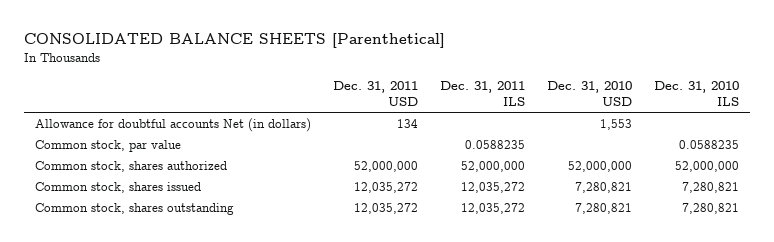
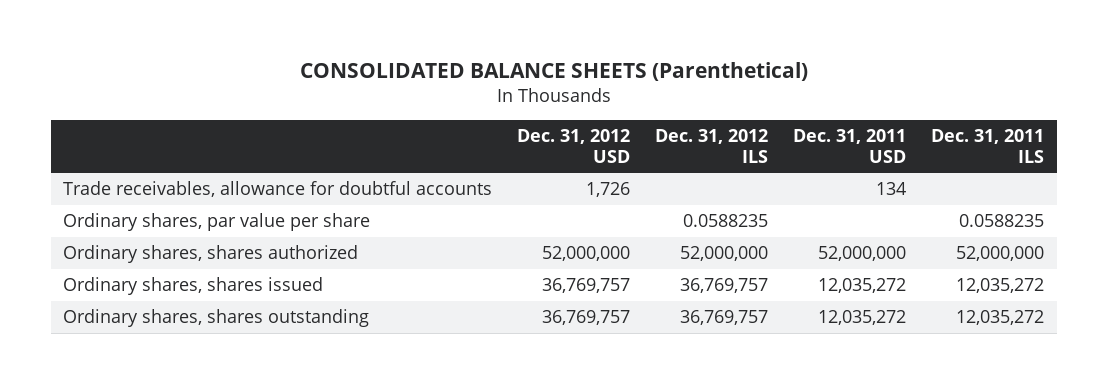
[24,33,446,49] CONSOLIDATED BALANCE SHEETS [Parenthetical] -> [299,62,808,82] CONSOLIDATED BALANCE SHEETS (Parenthetical)
[546,80,632,107] Dec. 31, 2010 USD -> none
[653,80,739,107] Dec. 31, 2010 ILS -> none
none -> [517,129,631,163] Dec. 31, 2012 USD
none -> [655,129,769,163] Dec. 31, 2012 ILS
[35,118,312,133] Allowance for doubtful accounts Net (in dollars) -> [63,181,493,198] Trade receivables, allowance for doubtful accounts
[35,140,182,153] Common stock, par value -> [63,213,371,232] Ordinary shares, par value per share
[35,161,228,173] Common stock, shares authorized -> [63,245,359,264] Ordinary shares, shares authorized
[35,182,202,194] Common stock, shares issued -> [63,277,324,296] Ordinary shares, shares issued
[35,203,235,216] Common stock, shares outstanding -> [63,309,370,328] Ordinary shares, shares outstanding

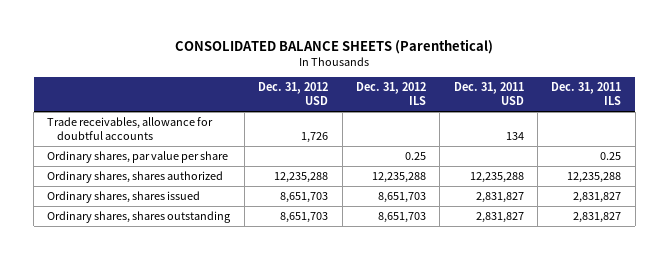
[683,214,769,228] 0.0588235 -> [404,152,426,161] 0.25
[959,214,1045,228] 0.0588235 -> [600,152,622,161] 0.25
[542,246,631,262] 52,000,000 -> [274,172,329,184] 12,235,288
[680,246,769,262] 52,000,000 -> [371,172,426,184] 12,235,288
[818,246,907,262] 52,000,000 -> [469,172,524,184] 12,235,288
[956,246,1045,262] 52,000,000 -> [567,172,622,184] 12,235,288
[542,278,631,294] 36,769,757 -> [280,192,329,204] 8,651,703
[680,278,769,294] 36,769,757 -> [377,192,426,204] 8,651,703
[818,278,907,294] 12,035,272 -> [475,192,524,204] 2,831,827
[956,278,1045,294] 12,035,272 -> [573,192,622,204] 2,831,827
[542,310,631,326] 36,769,757 -> [280,212,329,224] 8,651,703
[680,310,769,326] 36,769,757 -> [377,212,426,224] 8,651,703
[818,310,907,326] 12,035,272 -> [475,212,524,224] 2,831,827
[956,310,1045,326] 12,035,272 -> [573,212,622,224] 2,831,827

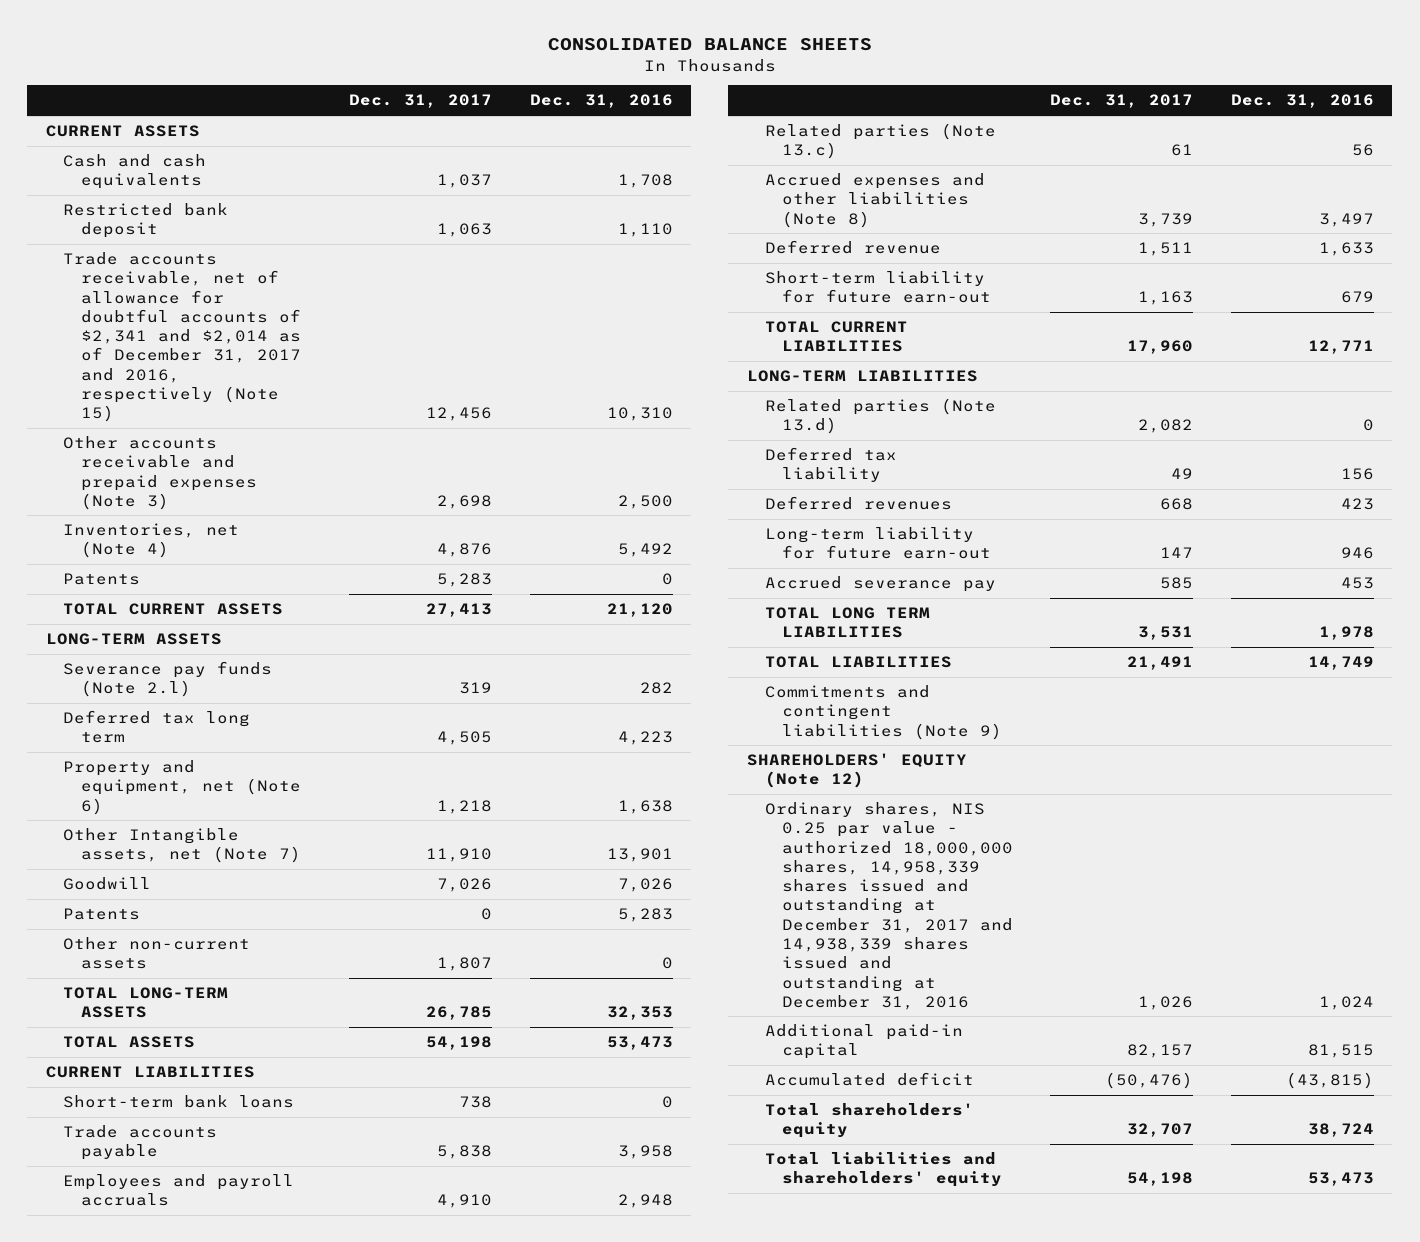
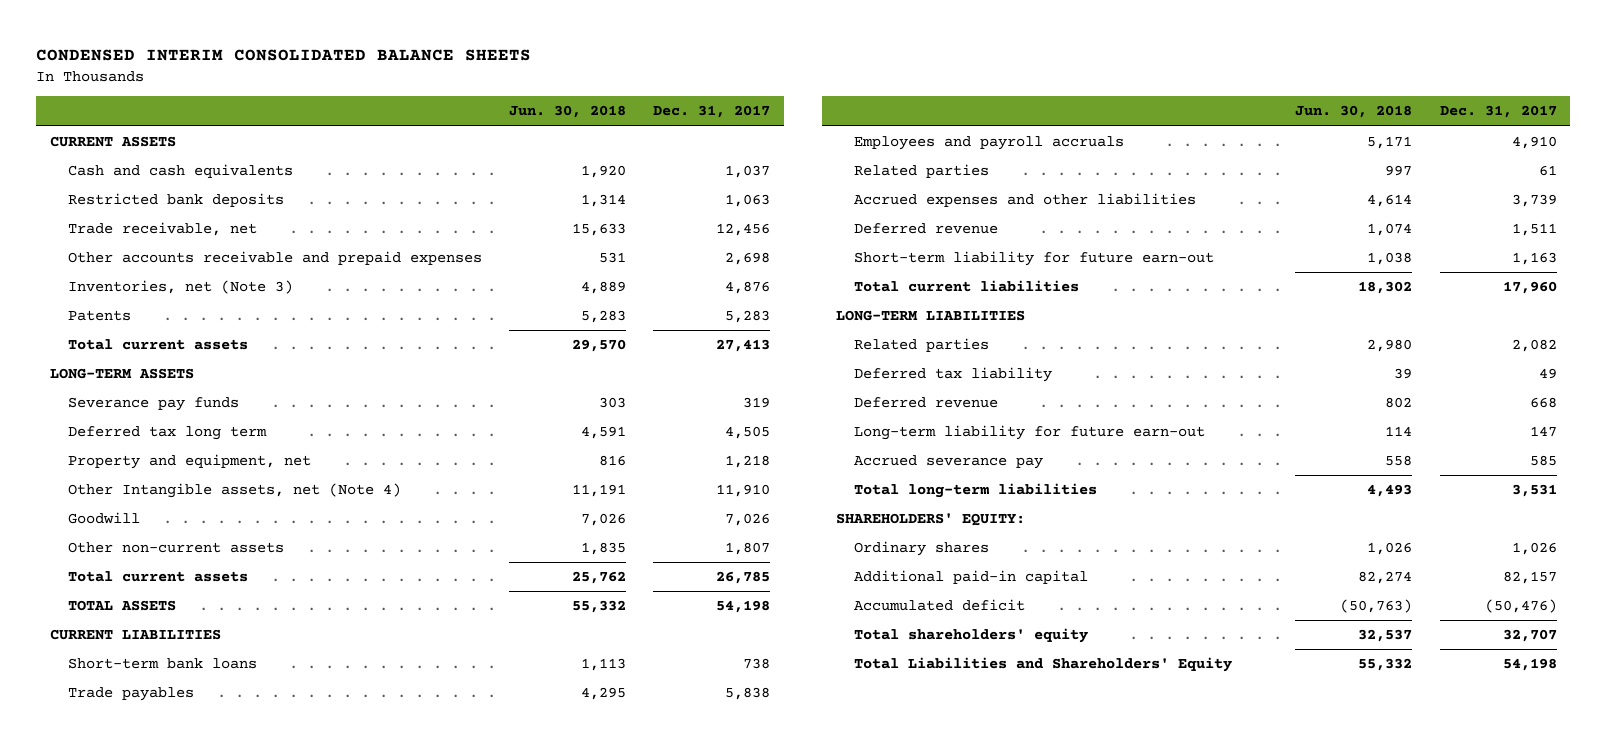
[547,38,872,52] CONSOLIDATED BALANCE SHEETS -> [35,48,531,61] CONDENSED INTERIM CONSOLIDATED BALANCE SHEETS
[529,94,673,109] Dec. 31, 2016 -> none
none -> [509,105,627,119] Jun. 30, 2018
[63,203,229,239] Restricted bank deposit -> [68,193,285,208] Restricted bank deposits
[63,252,301,423] Trade accounts receivable, net of allowance for doubtful accounts of $2,341 and $2,014 as of December 31, 2017 and 2016, respectively (Note 15) -> [68,222,258,237] Trade receivable, net
[63,436,257,510] Other accounts receivable and prepaid expenses (Note 3) -> [68,251,483,266] Other accounts receivable and prepaid expenses
[63,523,240,559] Inventories, net (Note 4) -> [68,280,294,295] Inventories, net (Note 3)
[63,603,284,616] TOTAL CURRENT ASSETS -> [68,339,249,351] Total current assets
[63,661,273,698] Severance pay funds (Note 2.l) -> [68,397,240,412] Severance pay funds
[63,760,301,815] Property and equipment, net (Note 6) -> [68,454,312,470] Property and equipment, net
[63,828,301,864] Other Intangible assets, net (Note 7) -> [68,483,402,499] Other Intangible assets, net (Note 4)
[63,908,141,921] Patents -> none
[63,987,229,1019] TOTAL LONG-TERM ASSETS -> [68,571,249,583] Total current assets
[63,1125,218,1161] Trade accounts payable -> [68,687,195,702] Trade payables
[764,123,996,160] Related parties (Note 13.c) -> [854,164,990,179] Related parties
[764,173,985,228] Accrued expenses and other liabilities (Note 8) -> [854,193,1197,208] Accrued expenses and other liabilities
[764,321,908,353] TOTAL CURRENT LIABILITIES -> [854,280,1080,293] Total current liabilities
[764,398,996,435] Related parties (Note 13.d) -> [854,338,990,353] Related parties
[764,496,952,511] Deferred revenues -> [854,397,999,409] Deferred revenue
[764,656,952,669] TOTAL LIABILITIES -> none
[764,685,1003,740] Commitments and contingent liabilities (Note 9) -> none
[764,607,930,639] TOTAL LONG TERM LIABILITIES -> [854,483,1098,499] Total long-term liabilities
[747,753,968,789] SHAREHOLDERS' EQUITY (Note 12) -> [835,513,1025,527] SHAREHOLDERS' EQUITY:
[764,802,1014,1010] Ordinary shares, NIS 0.25 par value - authorized 18,000,000 shares, 14,958,339 shares issued and outstanding at December 31, 2017 and 14,938,339 shares issued and outstanding at December 31, 2016 -> [854,541,990,557] Ordinary shares
[764,1152,1003,1188] Total liabilities and shareholders' equity -> [854,657,1233,673] Total Liabilities and Shareholders' Equity

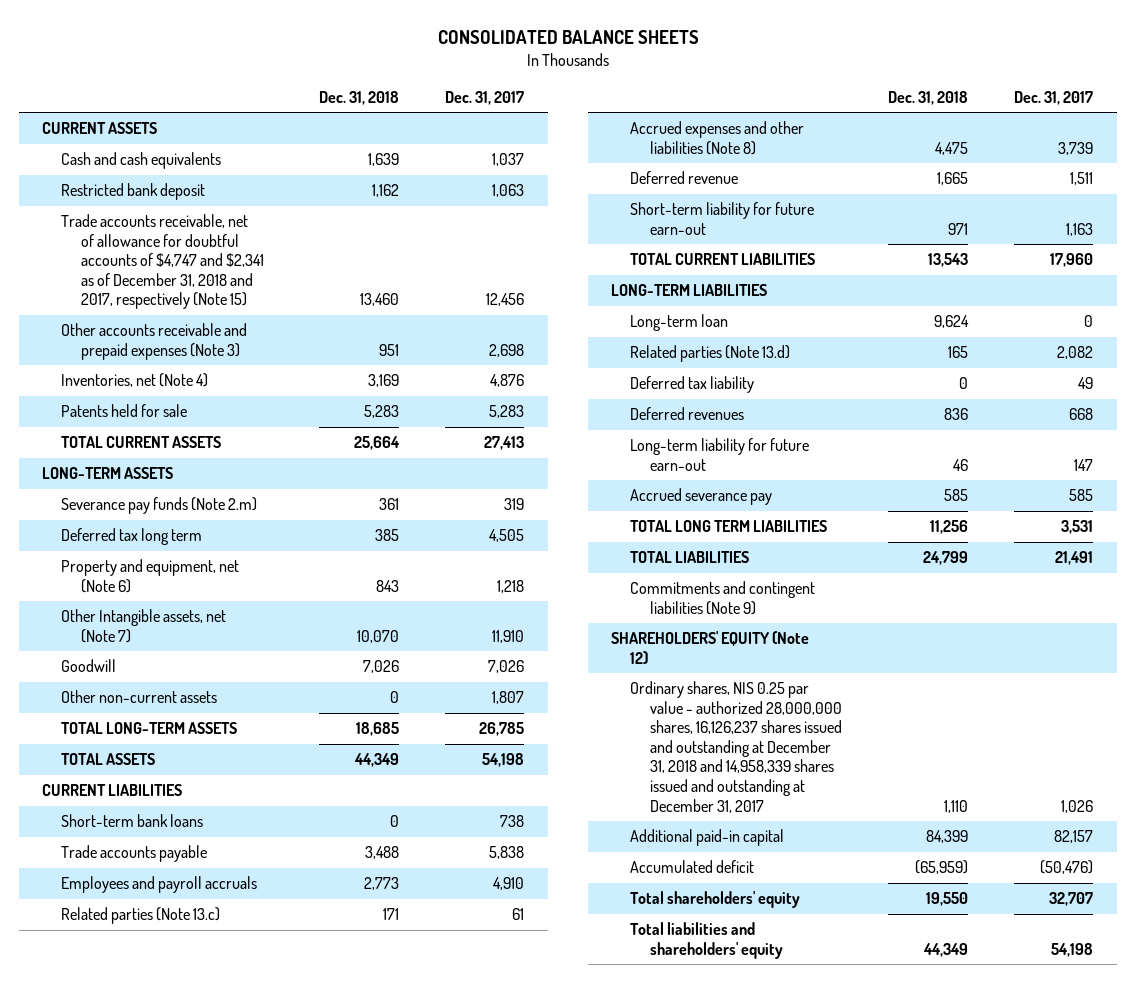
[35,48,531,61] CONDENSED INTERIM CONSOLIDATED BALANCE SHEETS -> [437,29,699,44] CONSOLIDATED BALANCE SHEETS
[509,105,627,119] Jun. 30, 2018 -> none
none -> [319,90,400,105] Dec. 31, 2018
[68,193,285,208] Restricted bank deposits -> [61,183,206,201] Restricted bank deposit
[68,222,258,237] Trade receivable, net -> [61,214,264,310] Trade accounts receivable, net of allowance for doubtful accounts of $4,747 and $2,341 as of December 31, 2018 and 2017, respectively (Note 15)
[68,251,483,266] Other accounts receivable and prepaid expenses -> [61,323,248,360] Other accounts receivable and prepaid expenses (Note 3)
[68,280,294,295] Inventories, net (Note 3) -> [61,373,209,388] Inventories, net (Note 4)
[68,310,132,322] Patents -> [61,404,188,418] Patents held for sale
[68,339,249,351] Total current assets -> [61,436,222,449] TOTAL CURRENT ASSETS
[68,397,240,412] Severance pay funds -> [61,497,258,515] Severance pay funds (Note 2.m)
[68,454,312,470] Property and equipment, net -> [61,559,240,593] Property and equipment, net (Note 6)
[68,483,402,499] Other Intangible assets, net (Note 4) -> [61,609,227,643] Other Intangible assets, net (Note 7)
[68,571,249,583] Total current assets -> [61,722,238,735] TOTAL LONG-TERM ASSETS
[68,687,195,702] Trade payables -> [61,845,208,863] Trade accounts payable
[854,164,990,179] Related parties -> [61,907,221,925] Related parties (Note 13.c)
[854,193,1197,208] Accrued expenses and other liabilities -> [630,121,805,155] Accrued expenses and other liabilities (Note 8)
[854,280,1080,293] Total current liabilities -> [630,253,816,266] TOTAL CURRENT LIABILITIES
none -> [630,314,729,332] Long-term loan
[854,338,990,353] Related parties -> [630,345,791,363] Related parties (Note 13.d)
[854,397,999,409] Deferred revenue -> [630,407,745,421] Deferred revenues
[854,483,1098,499] Total long-term liabilities -> [630,520,828,533] TOTAL LONG TERM LIABILITIES
none -> [630,551,750,564] TOTAL LIABILITIES
none -> [630,581,816,615] Commitments and contingent liabilities (Note 9)
[835,513,1025,527] SHAREHOLDERS' EQUITY: -> [610,631,809,664] SHAREHOLDERS' EQUITY (Note 12)
[854,541,990,557] Ordinary shares -> [630,681,842,813] Ordinary shares, NIS 0.25 par value - authorized 28,000,000 shares, 16,126,237 shares issued and outstanding at December 31, 2018 and 14,958,339 shares issued and outstanding at December 31, 2017
[854,657,1233,673] Total Liabilities and Shareholders' Equity -> [630,922,783,959] Total liabilities and shareholders' equity

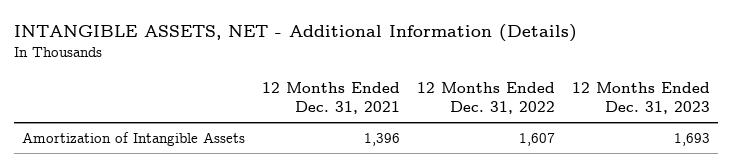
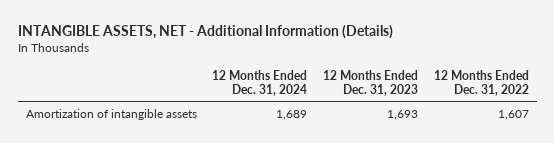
[262,81,401,115] 12 Months Ended Dec. 31, 2021 -> none
none -> [212,69,308,97] 12 Months Ended Dec. 31, 2024
[22,132,246,147] Amortization of Intangible Assets -> [25,108,197,120] Amortization of intangible assets

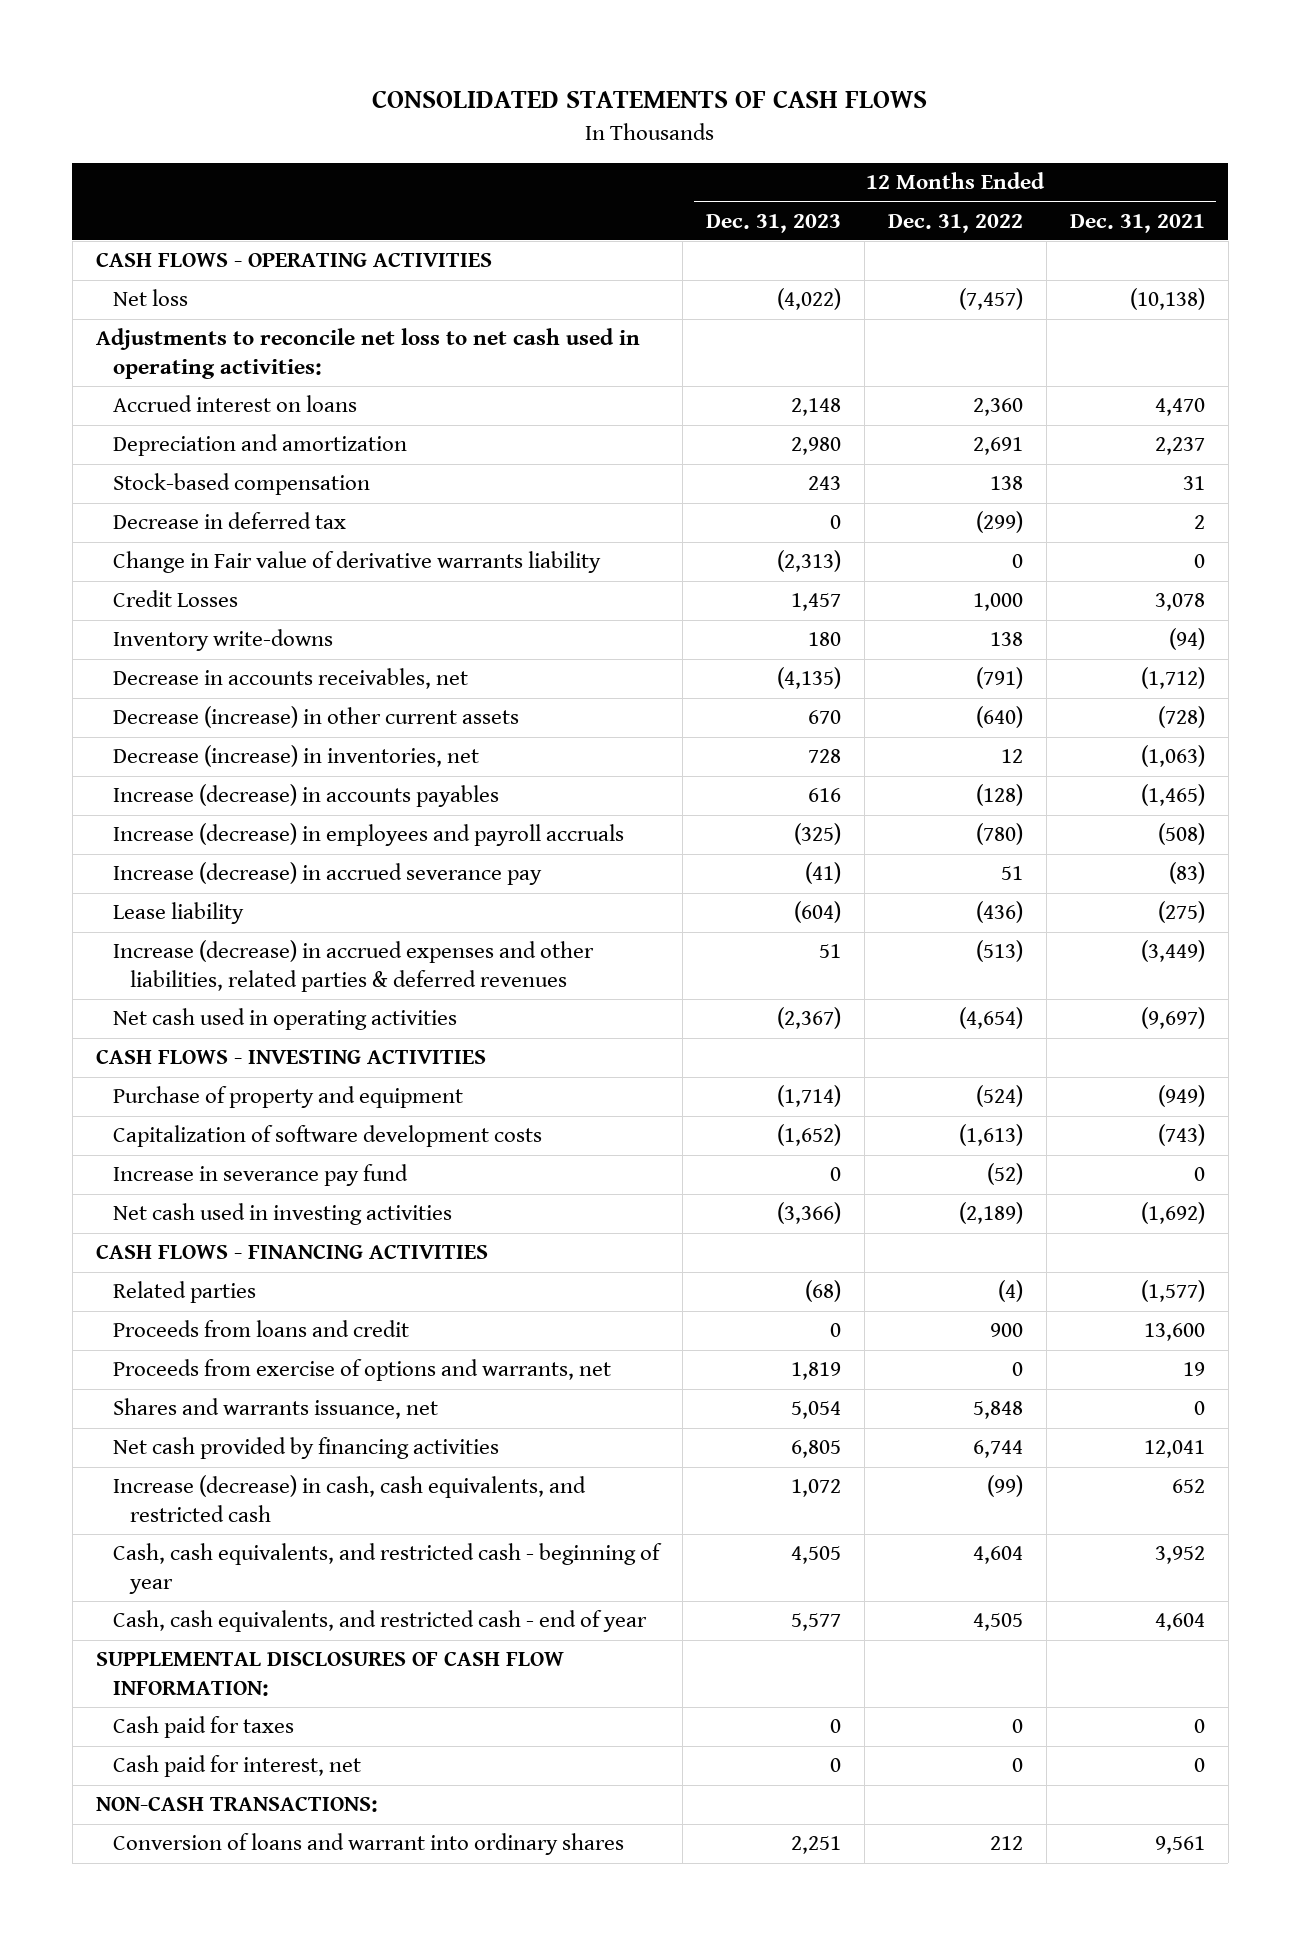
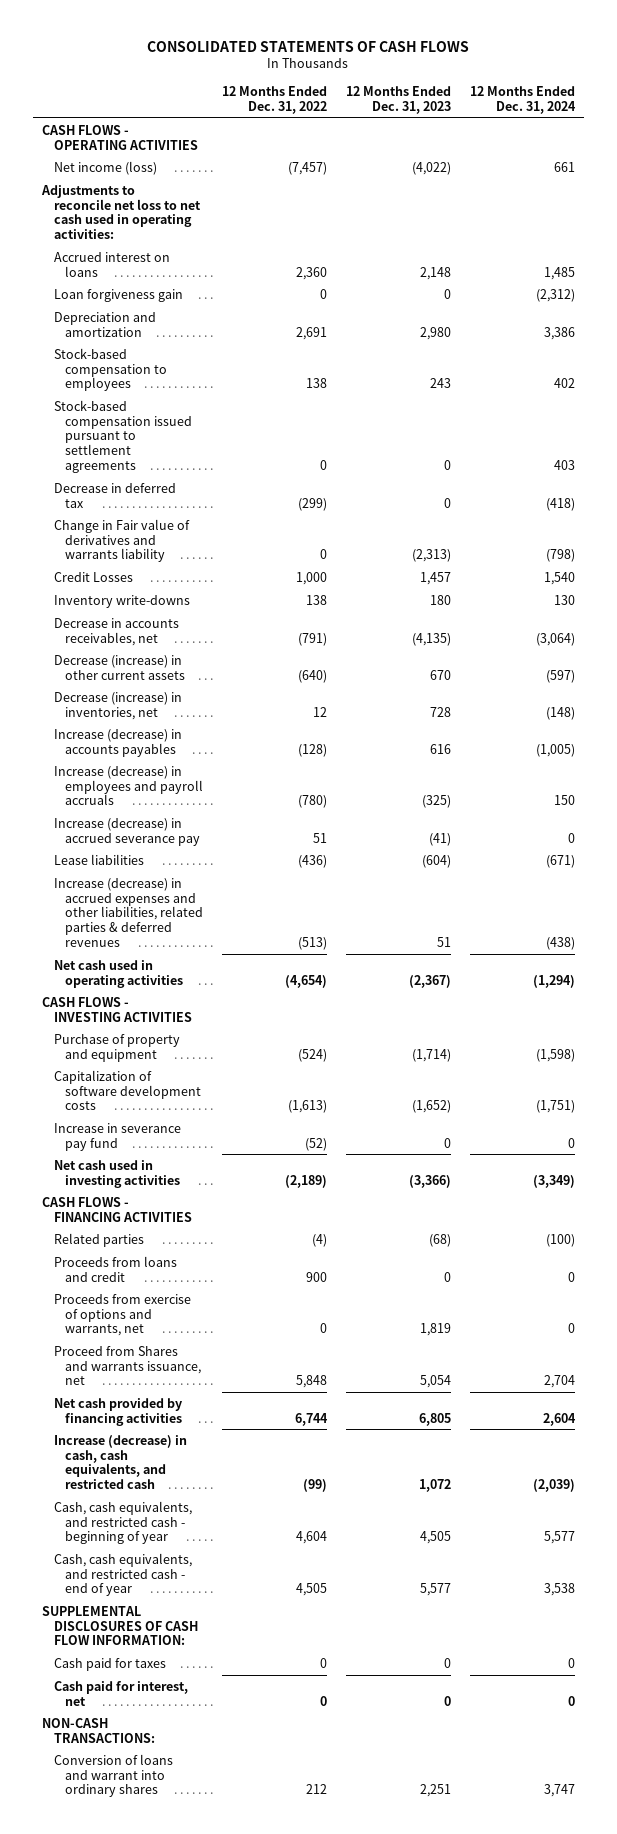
[1069,213,1205,233] Dec. 31, 2021 -> none
none -> [469,86,576,115] 12 Months Ended Dec. 31, 2024
[113,289,189,307] Net loss -> [53,160,157,175] Net income (loss)
none -> [53,288,183,302] Loan forgiveness gain
[113,473,371,496] Stock-based compensation -> [53,347,168,392] Stock-based compensation to employees
none -> [53,399,193,473] Stock-based compensation issued pursuant to settlement agreements
[113,551,602,574] Change in Fair value of derivative warrants liability -> [53,518,190,563] Change in Fair value of derivatives and warrants liability
[113,902,245,925] Lease liability -> [53,853,144,865] Lease liabilities
[113,1398,439,1420] Shares and warrants issuance, net -> [53,1345,202,1386] Proceed from Shares and warrants issuance, net

